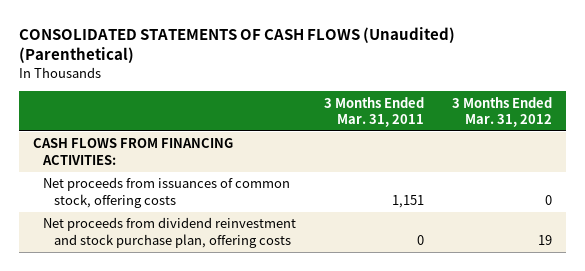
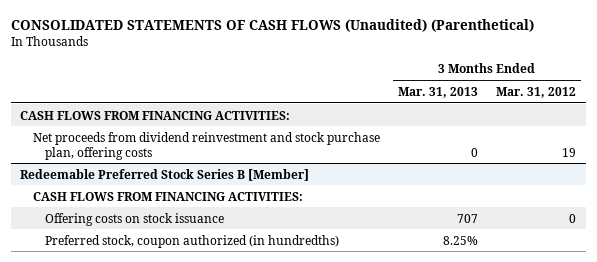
[324,96,425,128] 3 Months Ended Mar. 31, 2011 -> none
none -> [397,86,478,98] Mar. 31, 2013
[43,177,291,208] Net proceeds from issuances of common stock, offering costs -> none
none -> [20,168,310,181] Redeemable Preferred Stock Series B [Member]
none -> [32,191,303,201] CASH FLOWS FROM FINANCING ACTIVITIES:
none -> [44,212,224,226] Offering costs on stock issuance
none -> [44,234,339,248] Preferred stock, coupon authorized (in hundredths)

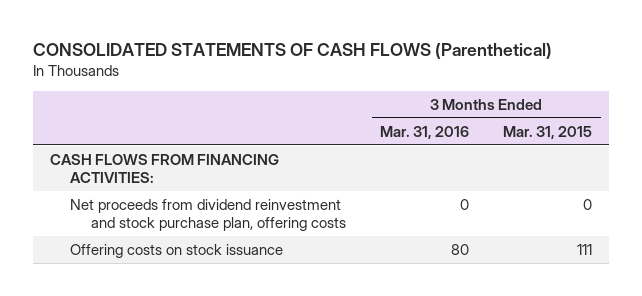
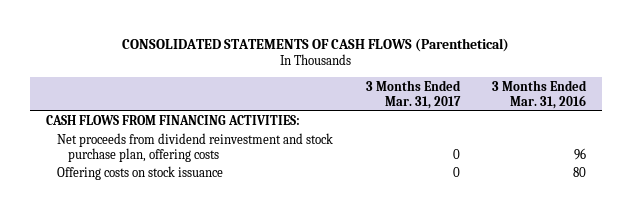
[503,125,593,139] Mar. 31, 2015 -> none
none -> [365,79,461,109] 3 Months Ended Mar. 31, 2017
[460,198,470,210] 0 -> [574,148,587,161] 96

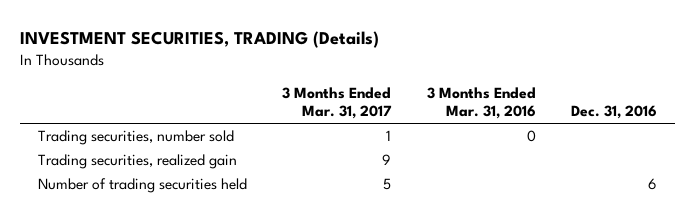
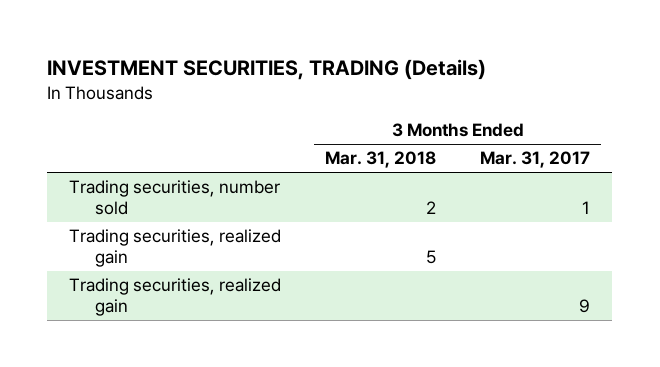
[426,87,536,120] 3 Months Ended Mar. 31, 2016 -> none
[571,105,658,120] Dec. 31, 2016 -> none
none -> [325,151,437,169] Mar. 31, 2018
none -> [69,229,282,267] Trading securities, realized gain
[37,178,247,194] Number of trading securities held -> none

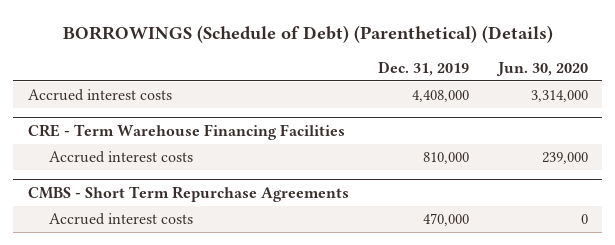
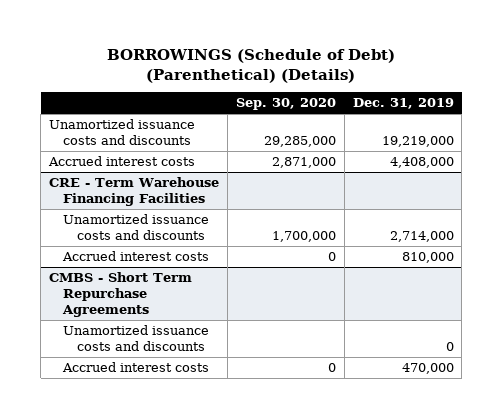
[495,61,588,76] Jun. 30, 2020 -> none
none -> [235,98,336,111] Sep. 30, 2020
none -> [49,119,196,145] Unamortized issuance costs and discounts
none -> [62,214,209,240] Unamortized issuance costs and discounts
none -> [62,325,209,351] Unamortized issuance costs and discounts

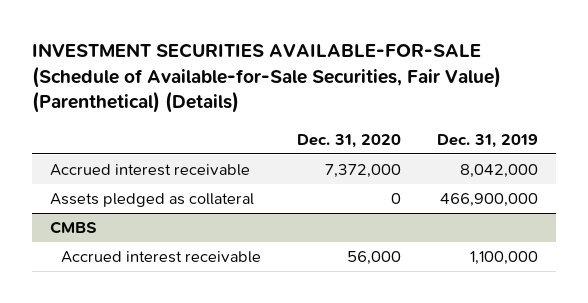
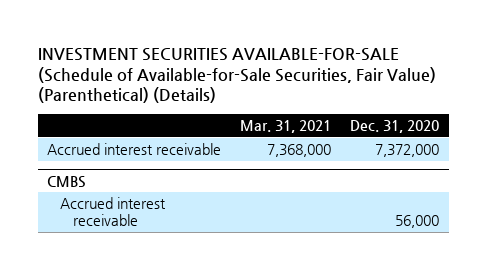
[437,133,539,148] Dec. 31, 2019 -> none
none -> [240,119,332,133] Mar. 31, 2021
[49,193,254,208] Assets pledged as collateral -> none

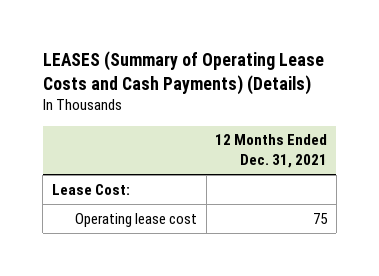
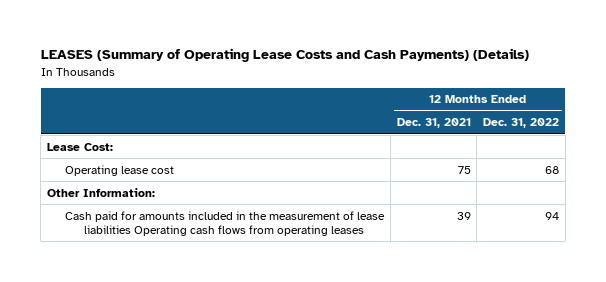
none -> [483,118,560,129] Dec. 31, 2022
none -> [47,187,156,197] Other Information:
none -> [65,210,386,236] Cash paid for amounts included in the measurement of lease liabilities Operating cash flows from operating leases

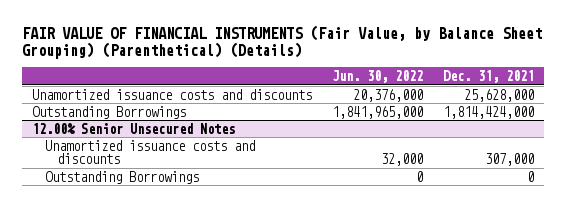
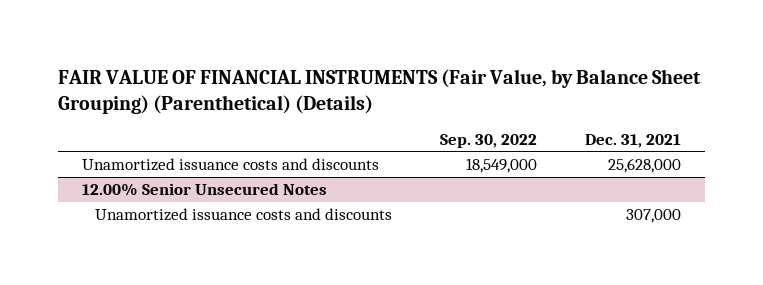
[332,70,424,84] Jun. 30, 2022 -> none
none -> [440,133,538,148] Sep. 30, 2022
[32,105,187,119] Outstanding Borrowings -> none
[44,170,199,184] Outstanding Borrowings -> none

